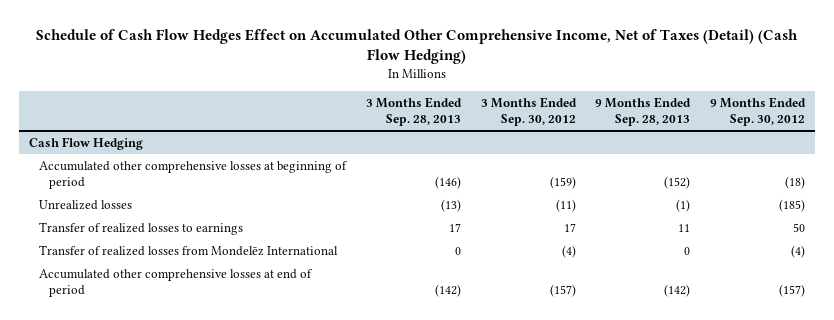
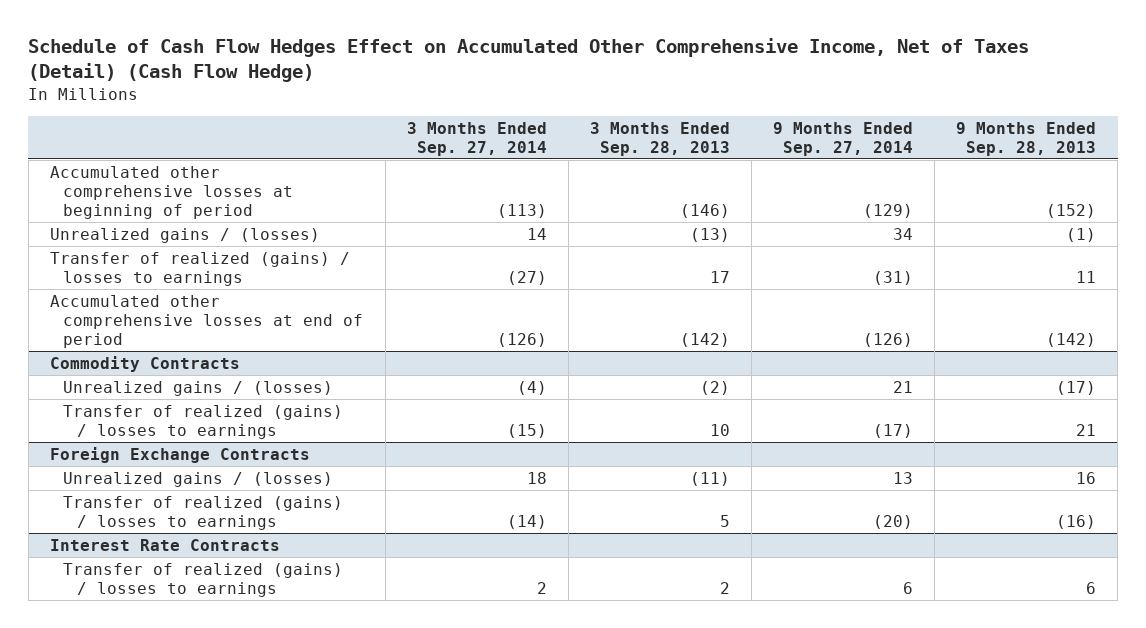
[36,28,799,65] Schedule of Cash Flow Hedges Effect on Accumulated Other Comprehensive Income, Net of Taxes (Detail) (Cash Flow Hedging) -> [28,38,1030,83] Schedule of Cash Flow Hedges Effect on Accumulated Other Comprehensive Income, Net of Taxes (Detail) (Cash Flow Hedge)
[480,97,577,127] 3 Months Ended Sep. 30, 2012 -> none
[710,97,807,127] 9 Months Ended Sep. 30, 2012 -> none
none -> [406,121,547,156] 3 Months Ended Sep. 27, 2014
none -> [773,121,914,156] 9 Months Ended Sep. 27, 2014
[28,136,143,150] Cash Flow Hedging -> none
[38,244,338,256] Transfer of realized losses from Mondelēz International -> none
[38,199,132,210] Unrealized losses -> [50,227,321,243] Unrealized gains / (losses)
[38,221,243,235] Transfer of realized losses to earnings -> [50,251,351,286] Transfer of realized (gains) / losses to earnings
none -> [50,355,241,372] Commodity Contracts
none -> [63,380,334,396] Unrealized gains / (losses)
none -> [63,404,344,439] Transfer of realized (gains) / losses to earnings
none -> [50,446,311,463] Foreign Exchange Contracts
none -> [63,471,334,487] Unrealized gains / (losses)
none -> [63,495,344,530] Transfer of realized (gains) / losses to earnings
none -> [50,538,281,551] Interest Rate Contracts
none -> [63,562,344,597] Transfer of realized (gains) / losses to earnings

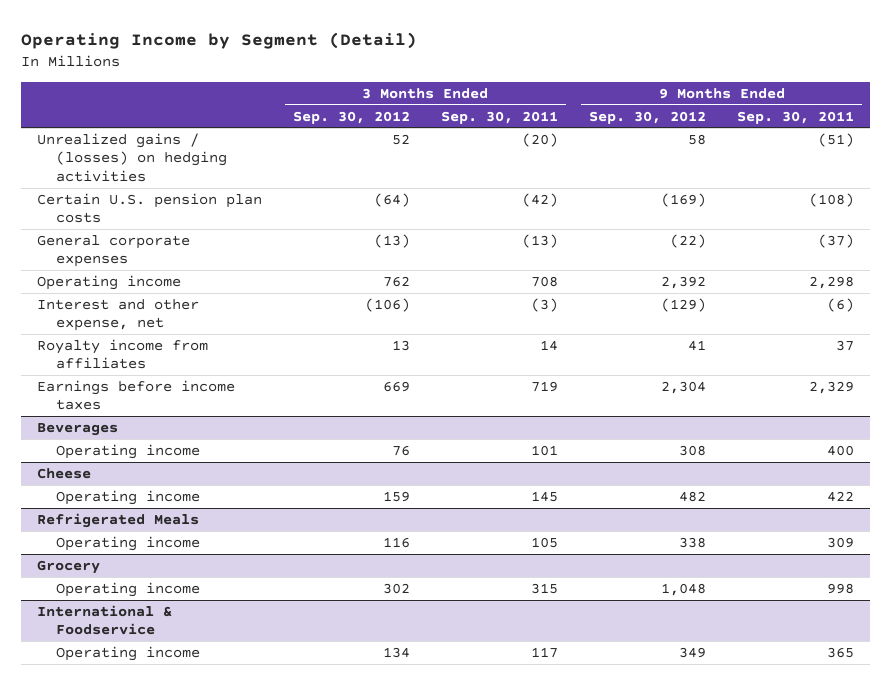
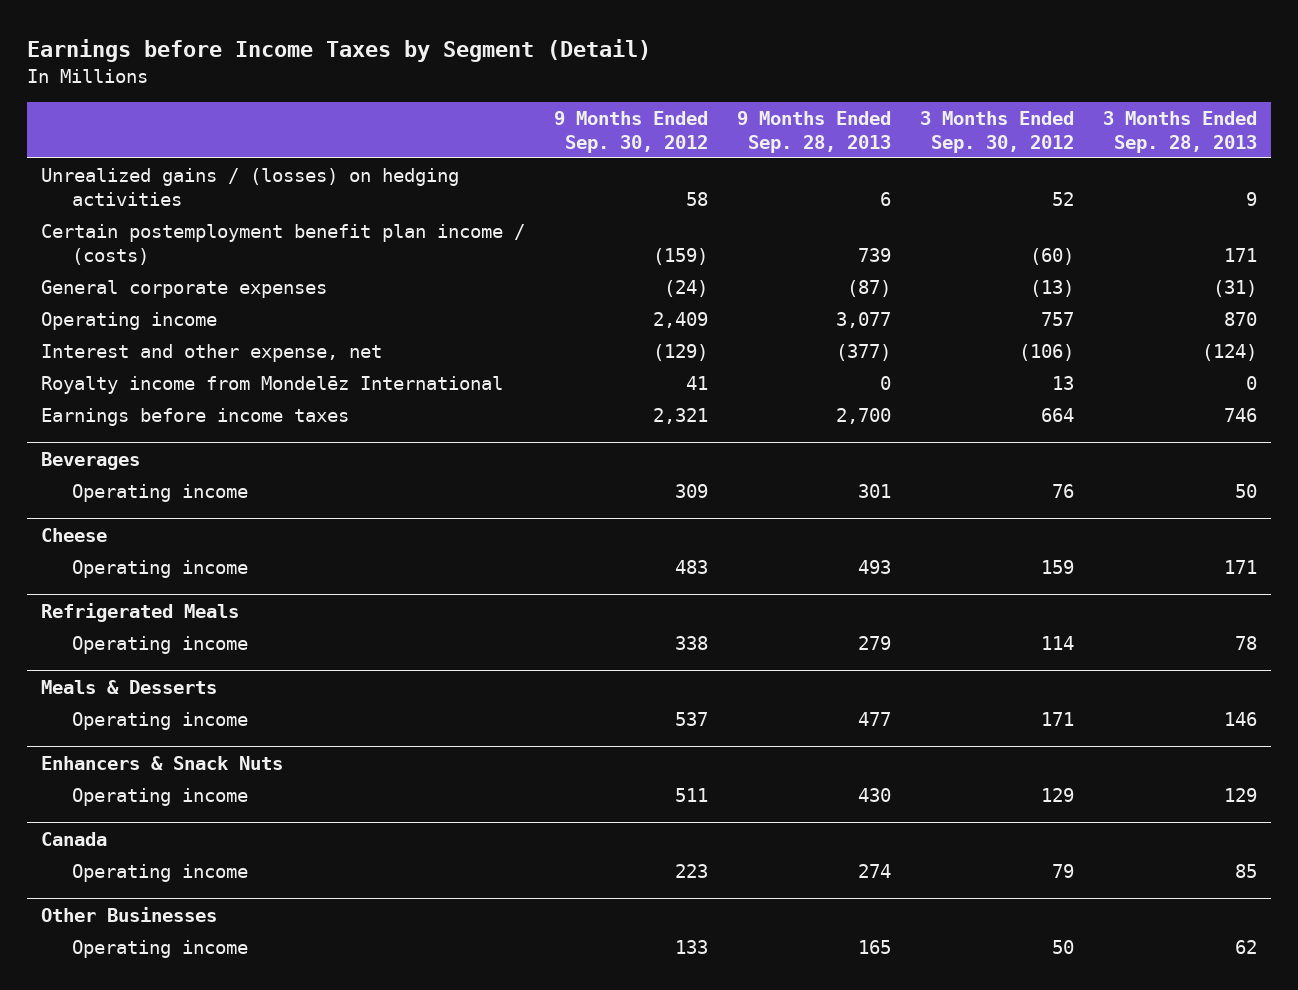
[21,32,418,50] Operating Income by Segment (Detail) -> [26,38,651,62] Earnings before Income Taxes by Segment (Detail)
[440,110,558,124] Sep. 30, 2011 -> none
[737,110,855,124] Sep. 30, 2011 -> none
none -> [737,110,892,153] 9 Months Ended Sep. 28, 2013
none -> [1102,110,1257,153] 3 Months Ended Sep. 28, 2013
[36,192,262,224] Certain U.S. pension plan costs -> none
none -> [41,223,526,265] Certain postemployment benefit plan income / (costs)
[670,233,707,248] (22) -> [664,279,709,297] (24)
[382,275,410,287] 762 -> [1041,311,1075,326] 757
[661,275,707,289] 2,392 -> [653,311,709,328] 2,409
[36,338,208,370] Royalty income from affiliates -> [41,375,504,394] Royalty income from Mondelēz International
[382,380,410,392] 669 -> [1041,407,1075,422] 664
[661,380,707,394] 2,304 -> [653,407,709,424] 2,321
[679,444,707,456] 308 -> [675,483,709,498] 309
[679,490,707,502] 482 -> [675,559,709,574] 483
[36,559,100,574] Grocery -> none
[36,604,172,636] International & Foodservice -> none
[382,536,410,548] 116 -> [1041,635,1075,650] 114
none -> [41,679,218,694] Meals & Desserts
[382,582,410,594] 302 -> [1041,711,1075,726] 171
[661,582,707,596] 1,048 -> [675,711,709,726] 537
none -> [41,755,284,770] Enhancers & Snack Nuts
[382,646,410,658] 134 -> [1041,787,1075,802] 129
[679,646,707,658] 349 -> [675,787,709,802] 511
none -> [41,831,108,846] Canada
none -> [71,863,248,882] Operating income
none -> [41,906,218,922] Other Businesses
none -> [71,939,248,958] Operating income

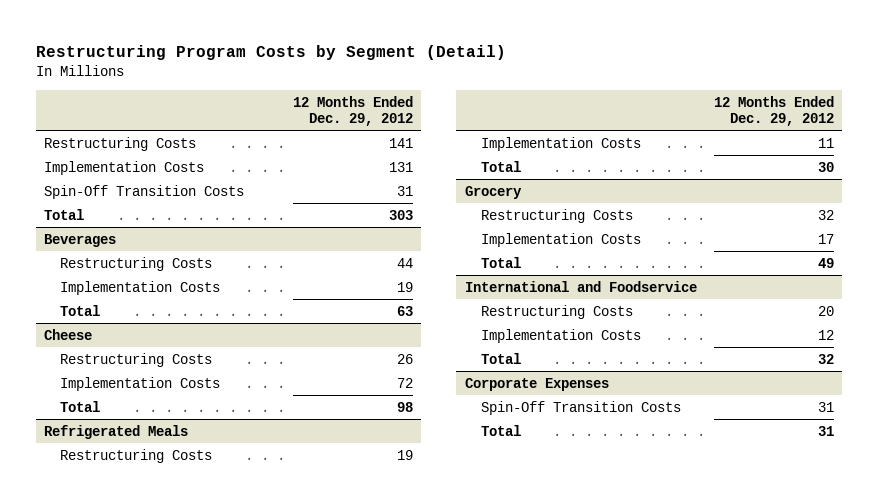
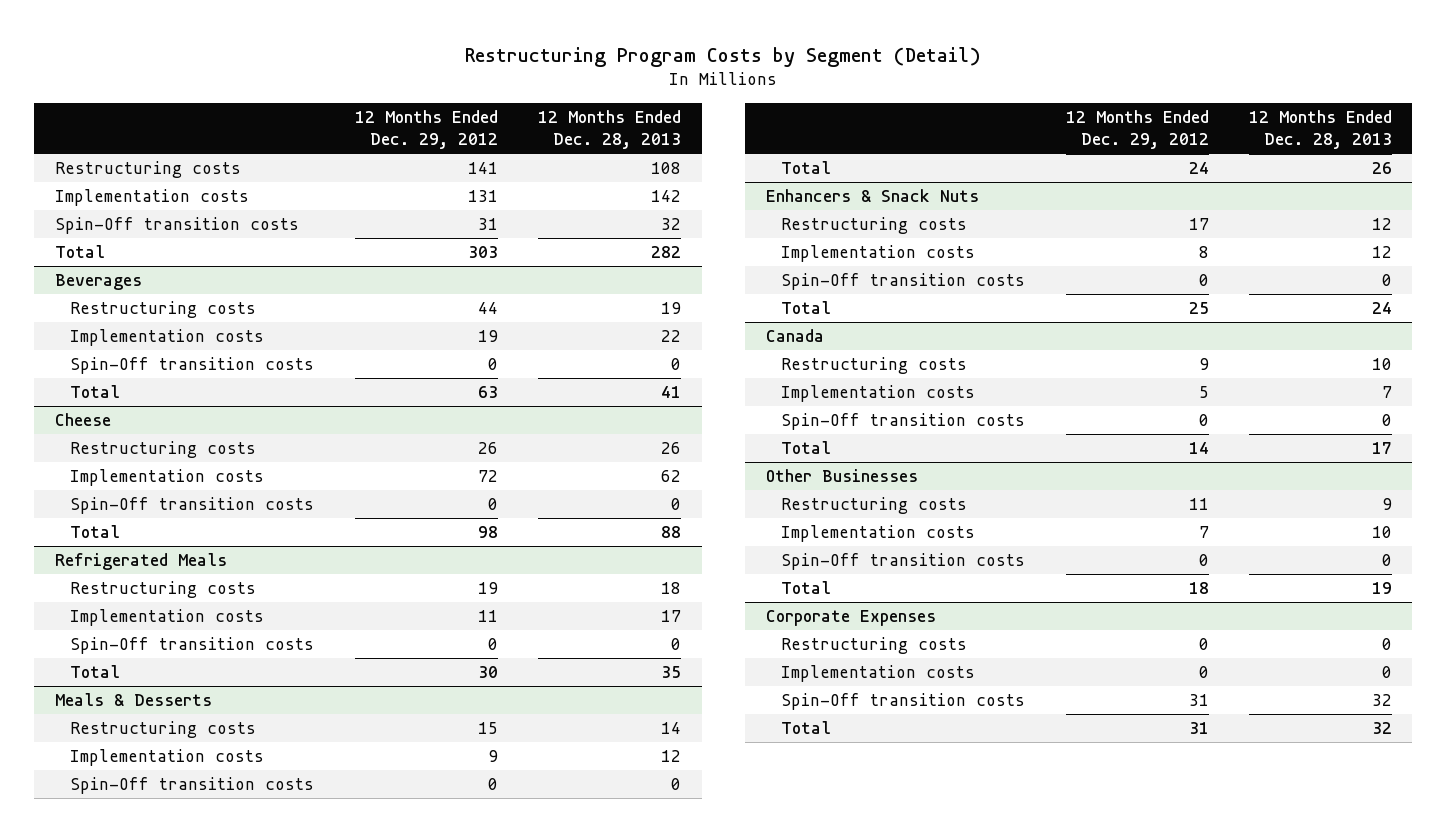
none -> [538,109,682,150] 12 Months Ended Dec. 28, 2013
[44,136,197,151] Restructuring Costs -> [54,160,241,178] Restructuring costs
[44,160,205,175] Implementation Costs -> [54,188,249,206] Implementation costs
[44,184,245,199] Spin-Off Transition Costs -> [54,216,299,234] Spin-Off transition costs
[60,256,213,271] Restructuring Costs -> [70,300,257,318] Restructuring costs
[60,280,221,295] Implementation Costs -> [70,328,265,346] Implementation costs
none -> [70,356,315,374] Spin-Off transition costs
[60,352,213,367] Restructuring Costs -> [70,440,257,458] Restructuring costs
[60,376,221,391] Implementation Costs -> [70,468,265,486] Implementation costs
none -> [70,496,315,514] Spin-Off transition costs
[60,448,213,463] Restructuring Costs -> [70,580,257,598] Restructuring costs
[480,136,641,151] Implementation Costs -> [70,608,265,626] Implementation costs
none -> [70,636,315,654] Spin-Off transition costs
[464,185,522,199] Grocery -> none
[464,280,697,292] International and Foodservice -> none
none -> [54,692,212,706] Meals & Desserts
[480,208,633,223] Restructuring Costs -> [70,720,257,738] Restructuring costs
[817,209,834,220] 32 -> [477,721,498,734] 15
[480,232,641,247] Implementation Costs -> [70,748,265,766] Implementation costs
[817,233,834,244] 17 -> [487,749,498,762] 9
none -> [70,776,315,794] Spin-Off transition costs
[817,257,834,268] 49 -> [1188,161,1209,174] 24
none -> [765,188,979,202] Enhancers & Snack Nuts
[480,304,633,319] Restructuring Costs -> [781,216,968,234] Restructuring costs
[817,305,834,316] 20 -> [1188,217,1209,230] 17
[480,328,641,343] Implementation Costs -> [781,244,976,262] Implementation costs
[817,329,834,340] 12 -> [1198,245,1209,258] 8
none -> [781,272,1026,290] Spin-Off transition costs
[817,353,834,364] 32 -> [1188,301,1209,314] 25
none -> [765,328,824,342] Canada
none -> [781,356,968,374] Restructuring costs
none -> [781,384,976,402] Implementation costs
none -> [781,412,1026,430] Spin-Off transition costs
none -> [781,440,832,454] Total
none -> [765,468,918,482] Other Businesses
none -> [781,496,968,514] Restructuring costs
none -> [781,524,976,542] Implementation costs
none -> [781,552,1026,570] Spin-Off transition costs
none -> [781,580,832,594] Total
none -> [781,636,968,654] Restructuring costs
none -> [781,664,976,682] Implementation costs
[480,400,681,415] Spin-Off Transition Costs -> [781,692,1026,710] Spin-Off transition costs

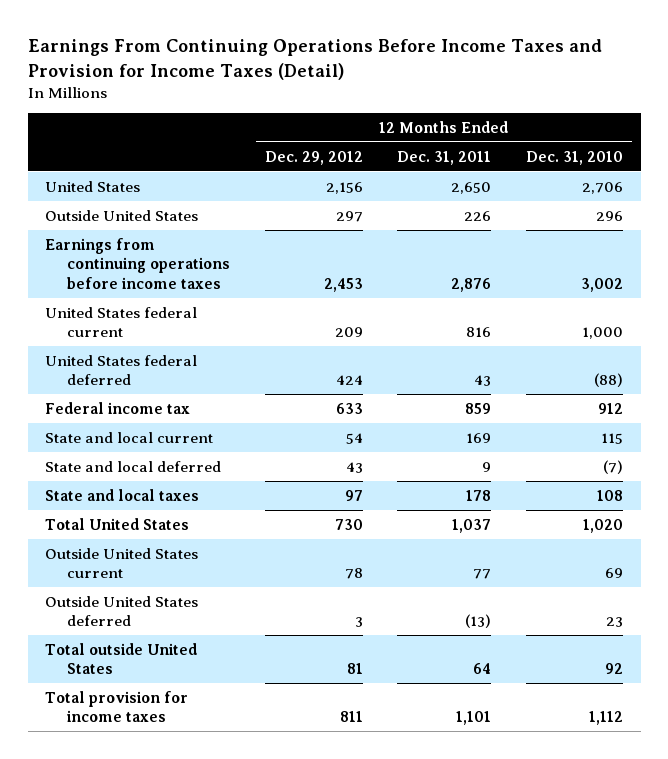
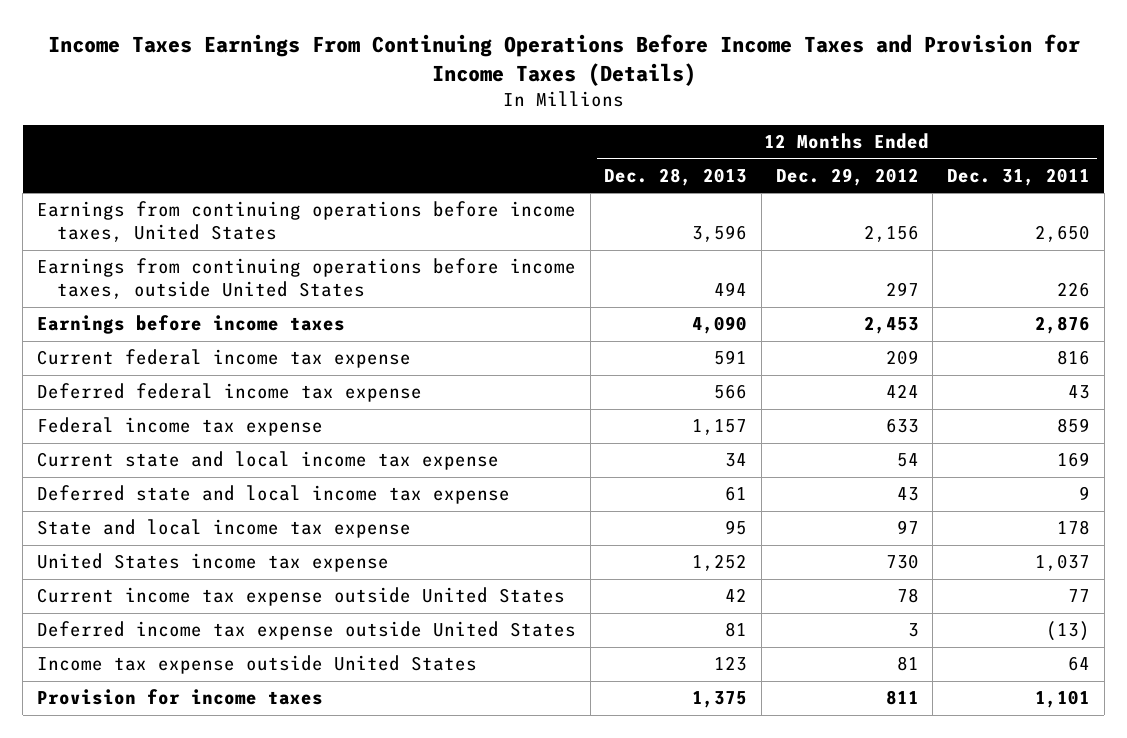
[27,39,602,80] Earnings From Continuing Operations Before Income Taxes and Provision for Income Taxes (Detail) -> [47,33,1080,86] Income Taxes Earnings From Continuing Operations Before Income Taxes and Provision for Income Taxes (Details)
[526,150,624,165] Dec. 31, 2010 -> none
none -> [604,168,748,187] Dec. 28, 2013
[45,180,141,192] United States -> [37,201,577,243] Earnings from continuing operations before income taxes, United States
[45,209,199,221] Outside United States -> [37,258,577,300] Earnings from continuing operations before income taxes, outside United States
[45,237,230,289] Earnings from continuing operations before income taxes -> [37,315,346,335] Earnings before income taxes
[45,306,198,338] United States federal current -> [37,349,412,369] Current federal income tax expense
[45,354,198,386] United States federal deferred -> [37,383,423,403] Deferred federal income tax expense
[45,401,191,414] Federal income tax -> [37,417,324,437] Federal income tax expense
[45,431,214,443] State and local current -> [37,451,500,471] Current state and local income tax expense
[45,460,222,472] State and local deferred -> [37,485,511,505] Deferred state and local income tax expense
[45,488,200,501] State and local taxes -> [37,519,412,539] State and local income tax expense
[45,517,190,530] Total United States -> [37,553,390,573] United States income tax expense
[45,547,199,579] Outside United States current -> [37,587,566,607] Current income tax expense outside United States
[45,595,199,627] Outside United States deferred -> [37,621,577,641] Deferred income tax expense outside United States
[45,642,198,675] Total outside United States -> [37,655,478,675] Income tax expense outside United States
[45,690,189,723] Total provision for income taxes -> [37,689,324,706] Provision for income taxes

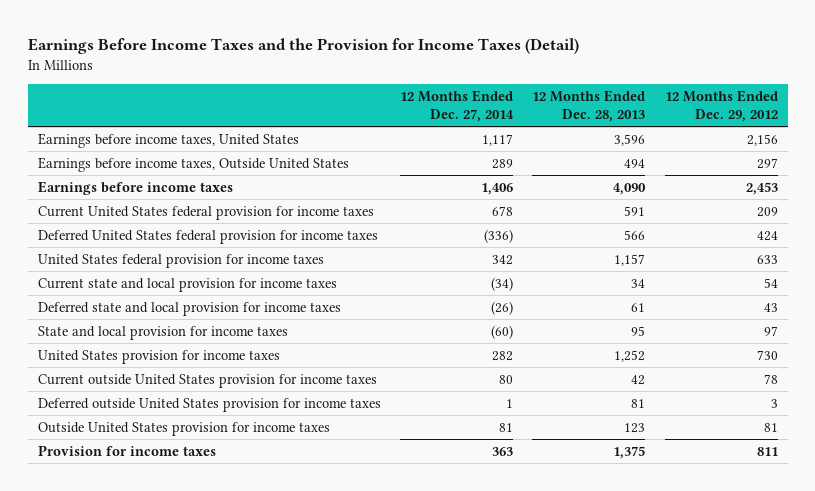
[47,33,1080,86] Income Taxes Earnings From Continuing Operations Before Income Taxes and Provision for Income Taxes (Details) -> [27,38,579,55] Earnings Before Income Taxes and the Provision for Income Taxes (Detail)
[946,168,1090,187] Dec. 31, 2011 -> none
none -> [400,90,515,123] 12 Months Ended Dec. 27, 2014
[37,201,577,243] Earnings from continuing operations before income taxes, United States -> [37,132,299,148] Earnings before income taxes, United States
[37,258,577,300] Earnings from continuing operations before income taxes, outside United States -> [37,156,349,172] Earnings before income taxes, Outside United States
[37,349,412,369] Current federal income tax expense -> [37,205,374,220] Current United States federal provision for income taxes
[37,383,423,403] Deferred federal income tax expense -> [37,229,378,244] Deferred United States federal provision for income taxes
[37,417,324,437] Federal income tax expense -> [37,253,324,268] United States federal provision for income taxes
[37,451,500,471] Current state and local income tax expense -> [37,277,337,292] Current state and local provision for income taxes
[37,485,511,505] Deferred state and local income tax expense -> [37,301,341,316] Deferred state and local provision for income taxes
[37,519,412,539] State and local income tax expense -> [37,325,288,340] State and local provision for income taxes
[37,553,390,573] United States income tax expense -> [37,349,280,364] United States provision for income taxes
[37,587,566,607] Current income tax expense outside United States -> [37,373,377,388] Current outside United States provision for income taxes
[37,621,577,641] Deferred income tax expense outside United States -> [37,397,381,412] Deferred outside United States provision for income taxes
[37,655,478,675] Income tax expense outside United States -> [37,421,330,436] Outside United States provision for income taxes

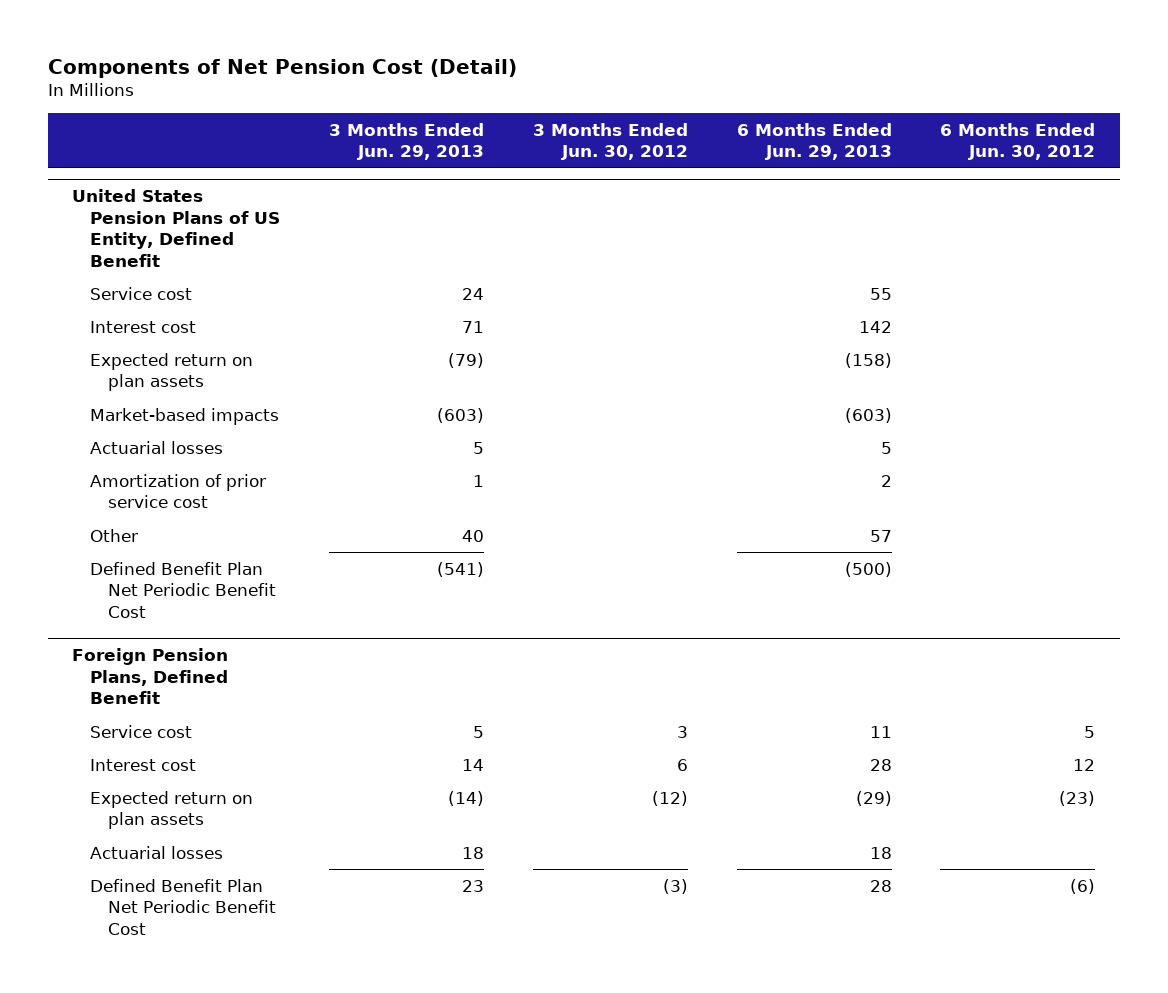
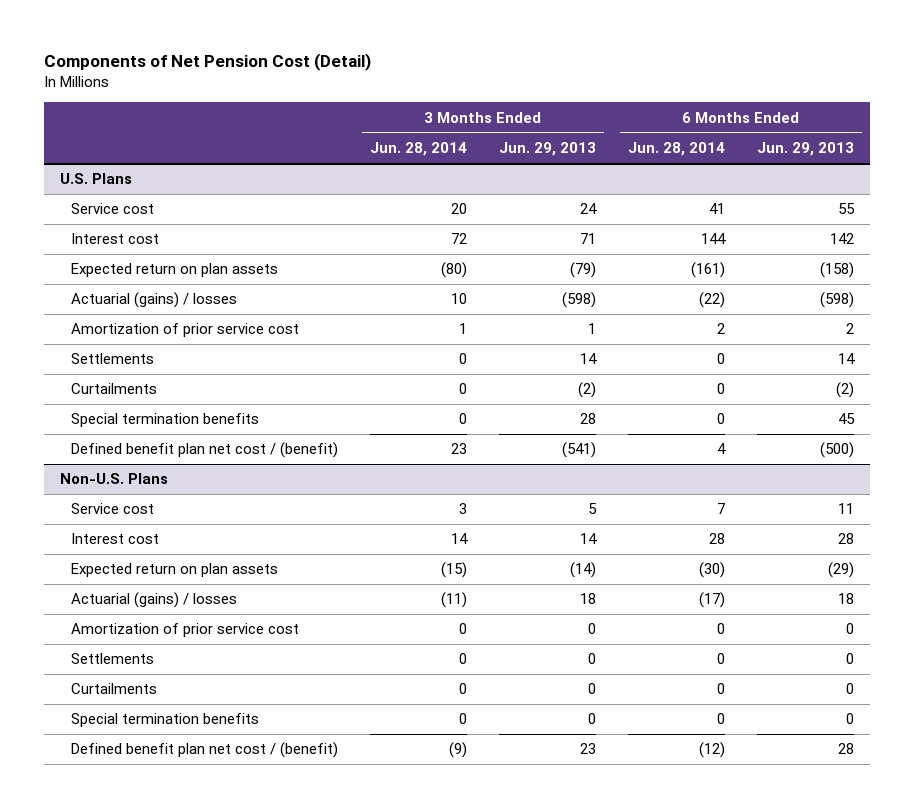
[532,122,688,161] 3 Months Ended Jun. 30, 2012 -> none
[940,122,1096,161] 6 Months Ended Jun. 30, 2012 -> none
none -> [370,142,468,157] Jun. 28, 2014
none -> [627,142,725,157] Jun. 28, 2014
[72,189,281,268] United States Pension Plans of US Entity, Defined Benefit -> none
none -> [59,173,132,185] U.S. Plans
[90,407,280,425] Market-based impacts -> none
[90,440,224,454] Actuarial losses -> [71,292,238,309] Actuarial (gains) / losses
[472,441,484,454] 5 -> [562,292,597,309] (598)
[880,441,892,454] 5 -> [819,292,854,309] (598)
[90,528,139,542] Other -> none
[72,648,229,705] Foreign Pension Plans, Defined Benefit -> none
none -> [71,353,155,365] Settlements
none -> [71,383,158,395] Curtailments
none -> [71,413,260,428] Special termination benefits
[90,561,276,618] Defined Benefit Plan Net Periodic Benefit Cost -> [71,442,339,459] Defined benefit plan net cost / (benefit)
none -> [59,473,168,485] Non-U.S. Plans
[90,845,224,859] Actuarial losses -> [71,592,238,609] Actuarial (gains) / losses
none -> [71,623,300,638] Amortization of prior service cost
none -> [71,653,155,665] Settlements
none -> [71,683,158,695] Curtailments
none -> [71,713,260,728] Special termination benefits
[90,878,276,935] Defined Benefit Plan Net Periodic Benefit Cost -> [71,742,339,759] Defined benefit plan net cost / (benefit)

